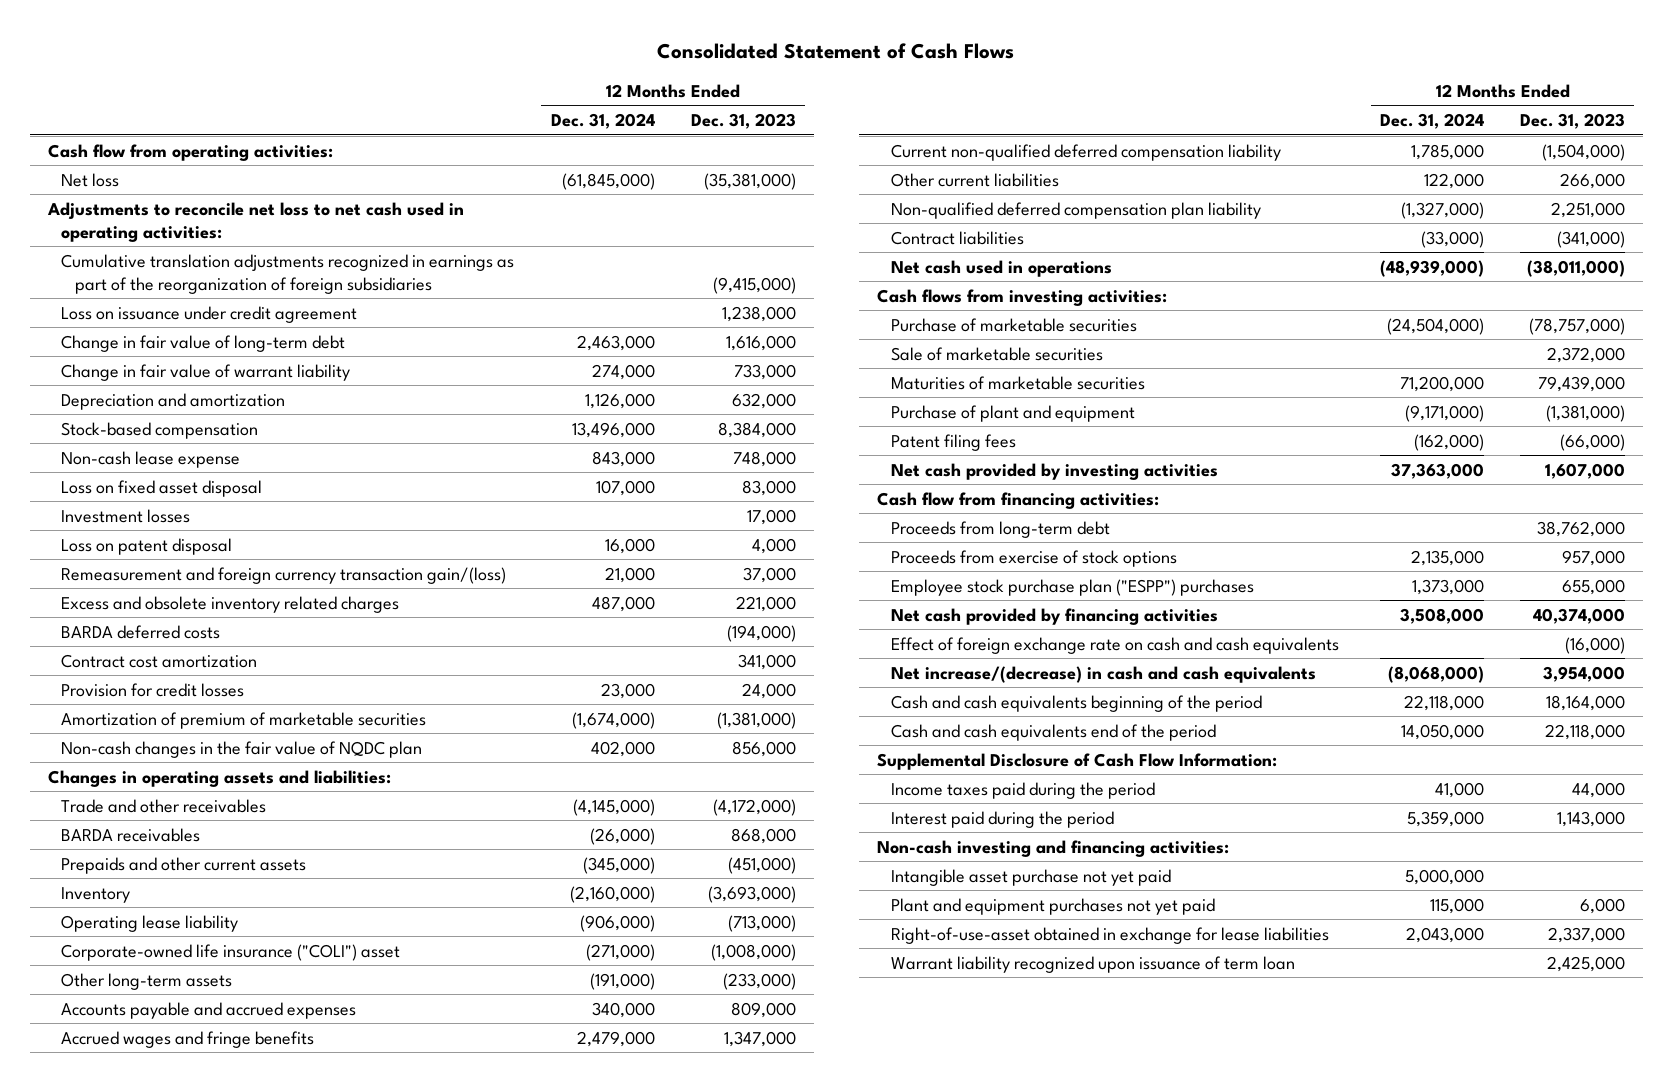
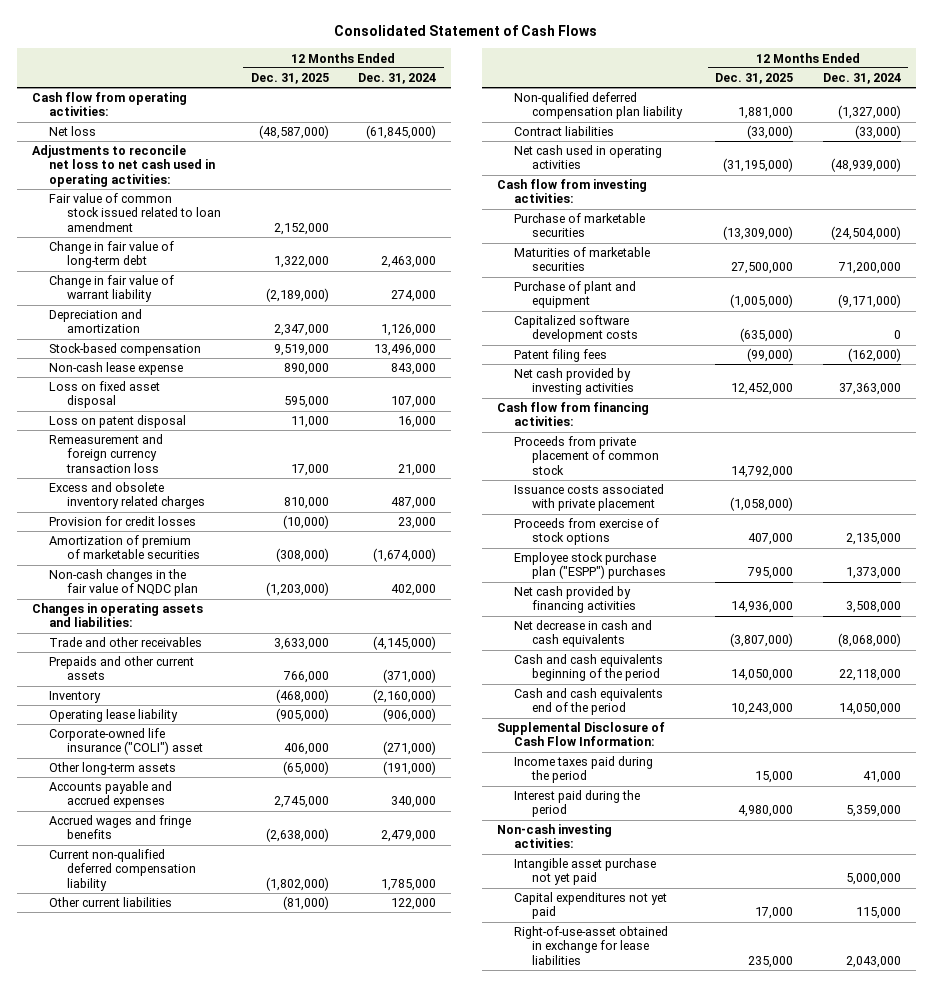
[690,113,796,130] Dec. 31, 2023 -> none
none -> [250,73,329,85] Dec. 31, 2025
[61,253,515,294] Cumulative translation adjustments recognized in earnings as part of the reorganization of foreign subsidiaries -> none
[61,305,358,323] Loss on issuance under credit agreement -> none
none -> [49,193,222,232] Fair value of common stock issued related to loan amendment
[61,508,191,523] Investment losses -> none
[61,566,507,584] Remeasurement and foreign currency transaction gain/(loss) -> [49,434,164,473] Remeasurement and foreign currency transaction loss
[61,624,221,639] BARDA deferred costs -> none
[61,653,258,668] Contract cost amortization -> none
[61,827,201,842] BARDA receivables -> none
[582,856,655,874] (345,000) -> [383,669,437,684] (371,000)
[890,259,1112,277] Net cash used in operations -> [514,145,663,170] Net cash used in operating activities
[877,288,1168,306] Cash flows from investing activities: -> [496,179,647,204] Cash flow from investing activities:
[890,346,1103,361] Sale of marketable securities -> none
none -> [514,315,638,343] Capitalized software development costs
[890,520,1110,538] Proceeds from long-term debt -> none
none -> [514,436,659,475] Proceeds from private placement of common stock
none -> [514,484,665,512] Issuance costs associated with private placement
[890,636,1339,654] Effect of foreign exchange rate on cash and cash equivalents -> none
[890,665,1316,683] Net increase/(decrease) in cash and cash equivalents -> [514,620,653,648] Net decrease in cash and cash equivalents
[877,839,1230,857] Non-cash investing and financing activities: -> [496,824,612,849] Non-cash investing activities:
[890,897,1215,915] Plant and equipment purchases not yet paid -> [514,892,668,920] Capital expenditures not yet paid
[890,955,1295,973] Warrant liability recognized upon issuance of term loan -> none

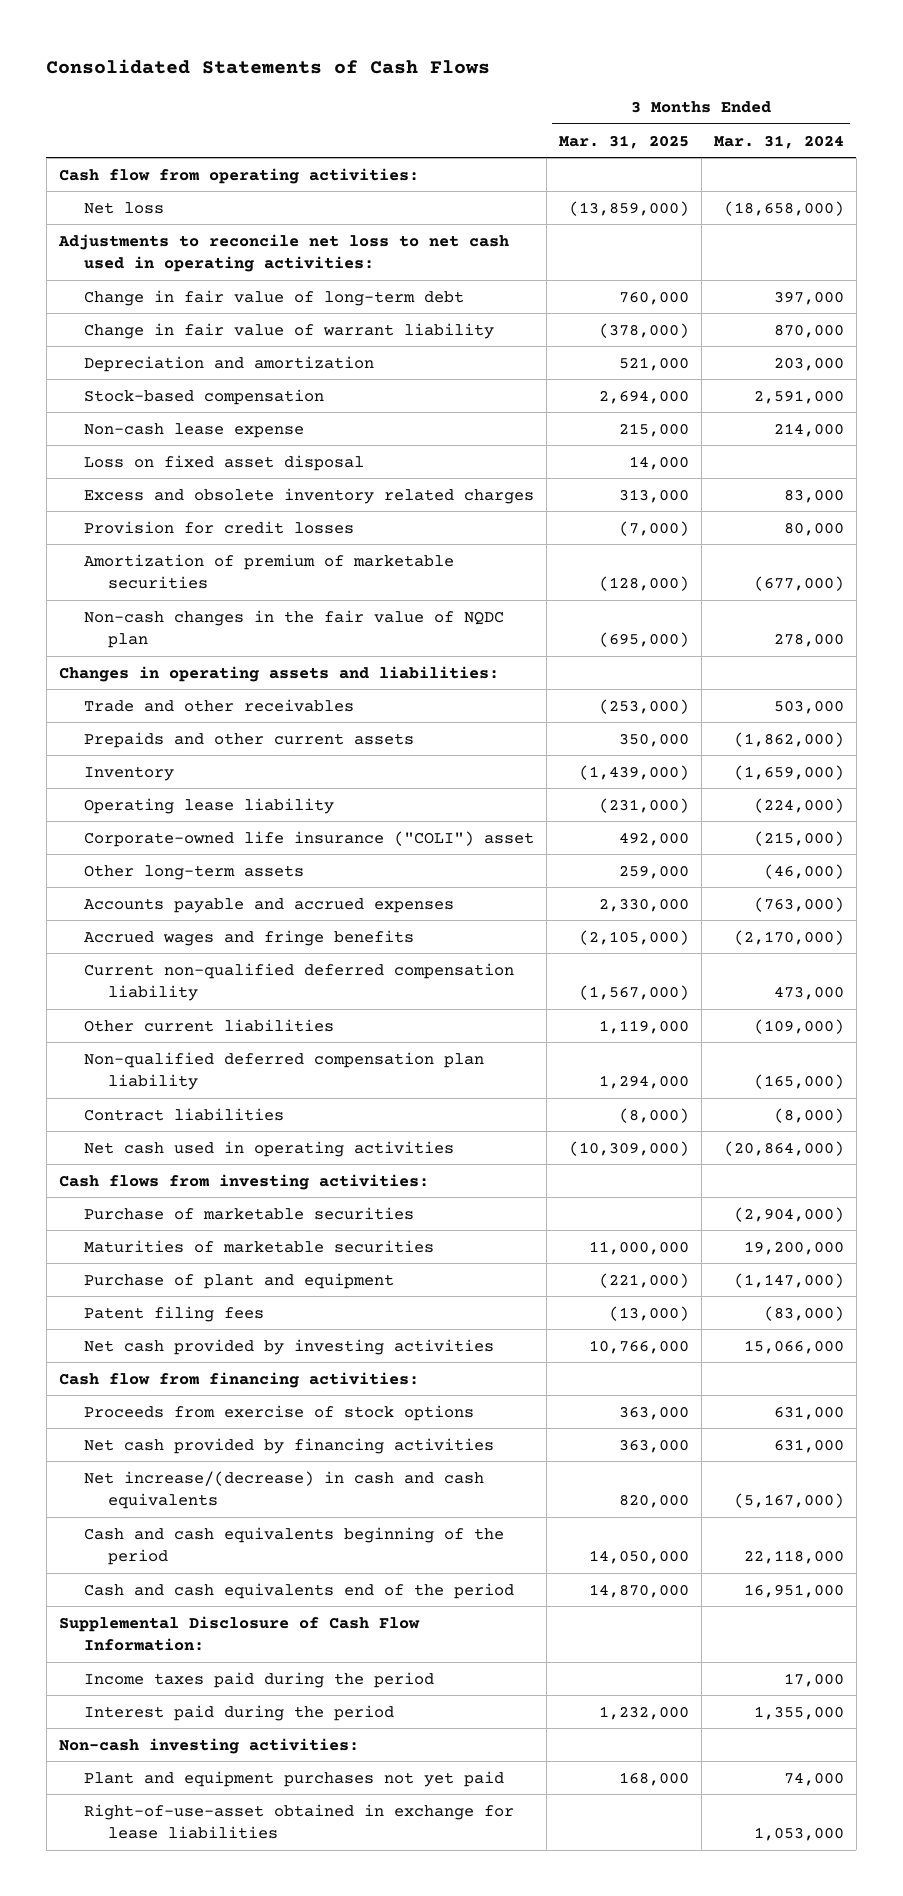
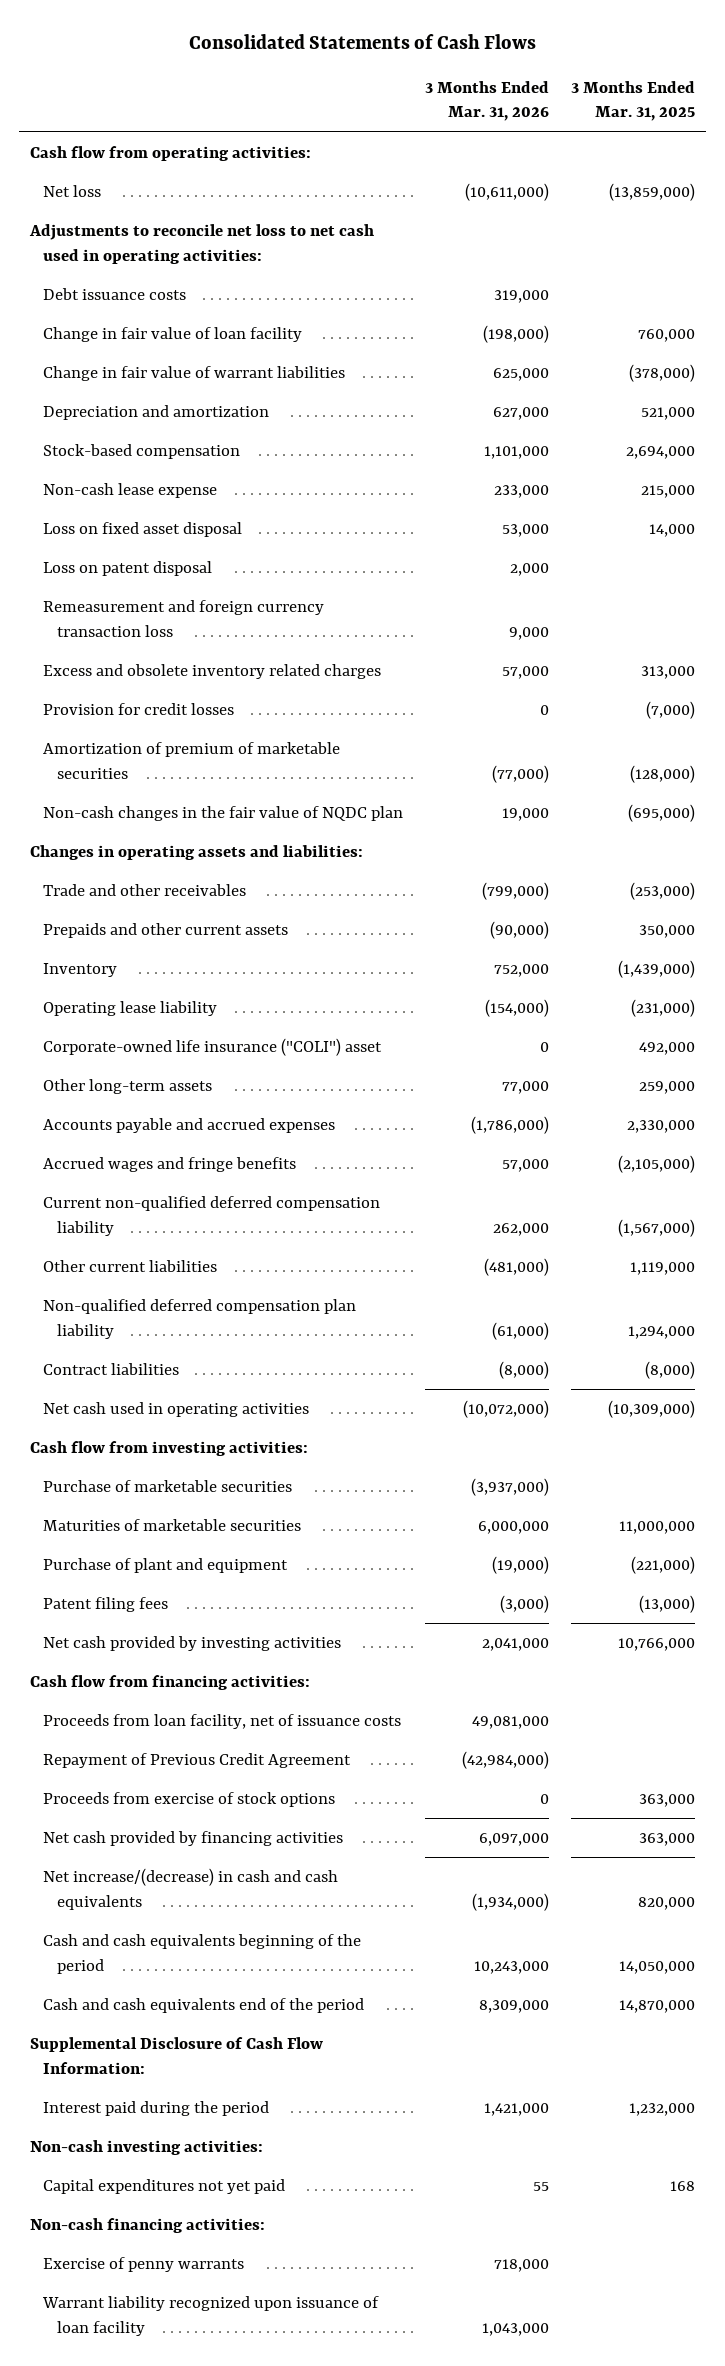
[713,134,844,149] Mar. 31, 2024 -> none
none -> [425,80,550,122] 3 Months Ended Mar. 31, 2026
none -> [43,288,187,301] Debt issuance costs
[83,289,464,306] Change in fair value of long-term debt -> [43,327,303,343] Change in fair value of loan facility
[83,322,494,339] Change in fair value of warrant liability -> [43,366,346,382] Change in fair value of warrant liabilities
none -> [43,561,213,577] Loss on patent disposal
none -> [43,600,325,637] Remeasurement and foreign currency transaction loss
[59,1173,430,1190] Cash flows from investing activities: -> [29,1441,308,1457] Cash flow from investing activities:
none -> [43,1714,402,1730] Proceeds from loan facility, net of issuance costs
none -> [43,1753,352,1769] Repayment of Previous Credit Agreement
[83,1671,434,1688] Income taxes paid during the period -> none
[83,1803,514,1839] Right-of-use-asset obtained in exchange for lease liabilities -> none
[83,1770,504,1787] Plant and equipment purchases not yet paid -> [43,2179,286,2195] Capital expenditures not yet paid
[618,1771,689,1786] 168,000 -> [670,2181,696,2192] 168
none -> [29,2218,265,2234] Non-cash financing activities:
none -> [43,2257,245,2273] Exercise of penny warrants
none -> [42,2296,380,2336] Warrant liability recognized upon issuance of loan facility

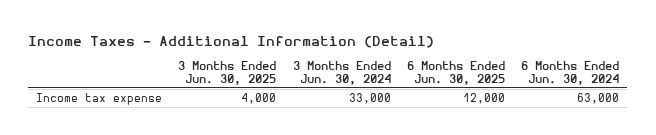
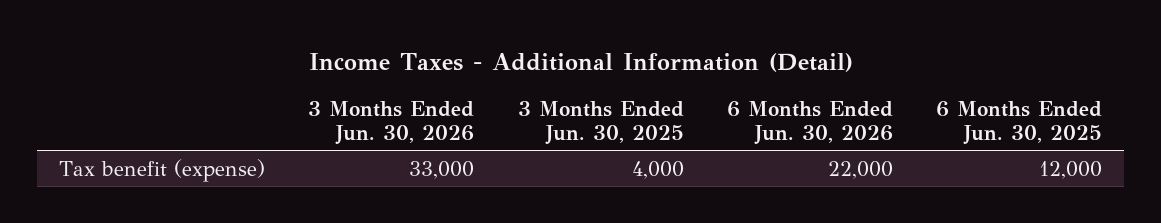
[292,60,391,86] 3 Months Ended Jun. 30, 2024 -> none
[521,60,620,86] 6 Months Ended Jun. 30, 2024 -> none
none -> [308,100,475,146] 3 Months Ended Jun. 30, 2026
none -> [726,100,893,146] 6 Months Ended Jun. 30, 2026
[36,93,163,106] Income tax expense -> [58,158,265,182] Tax benefit (expense)

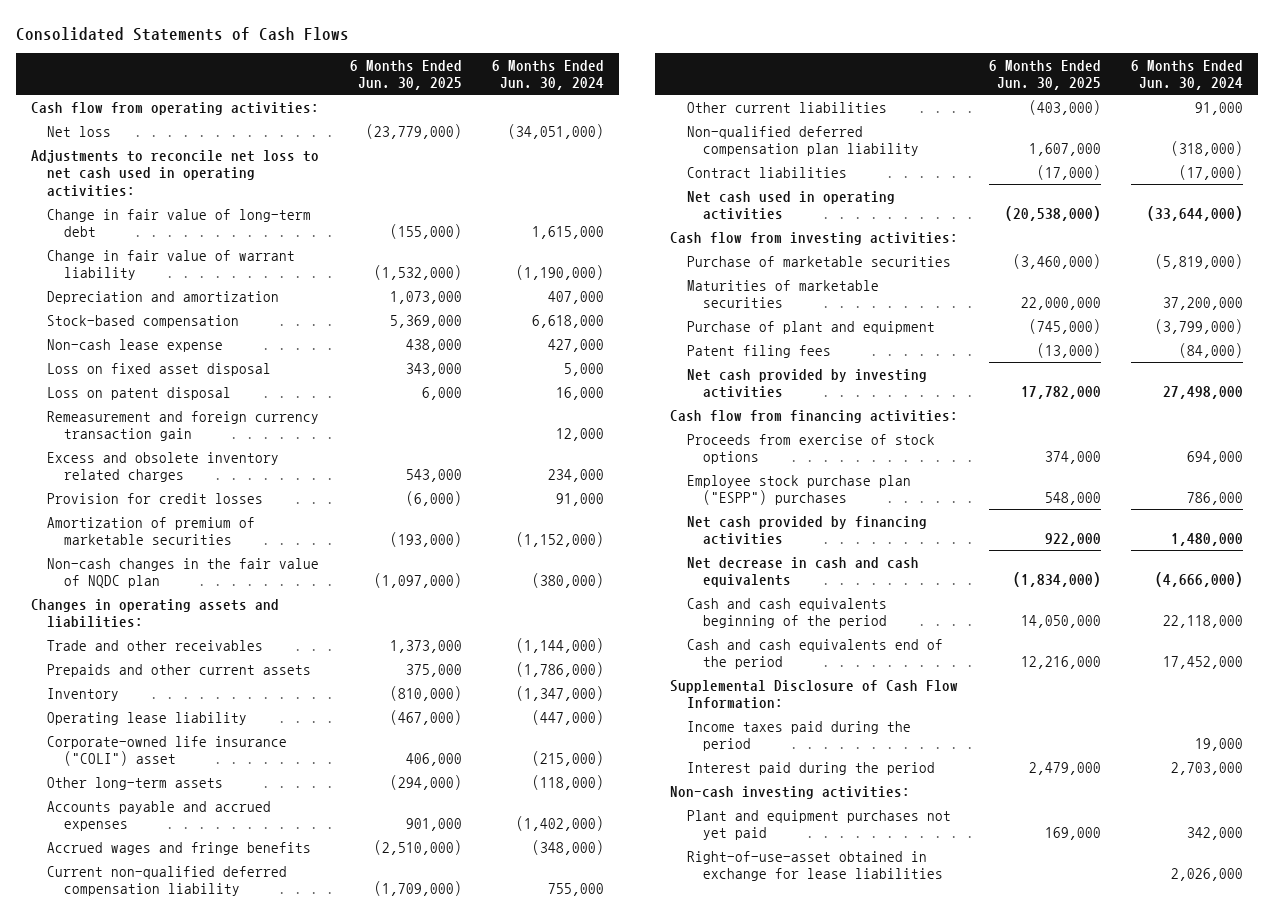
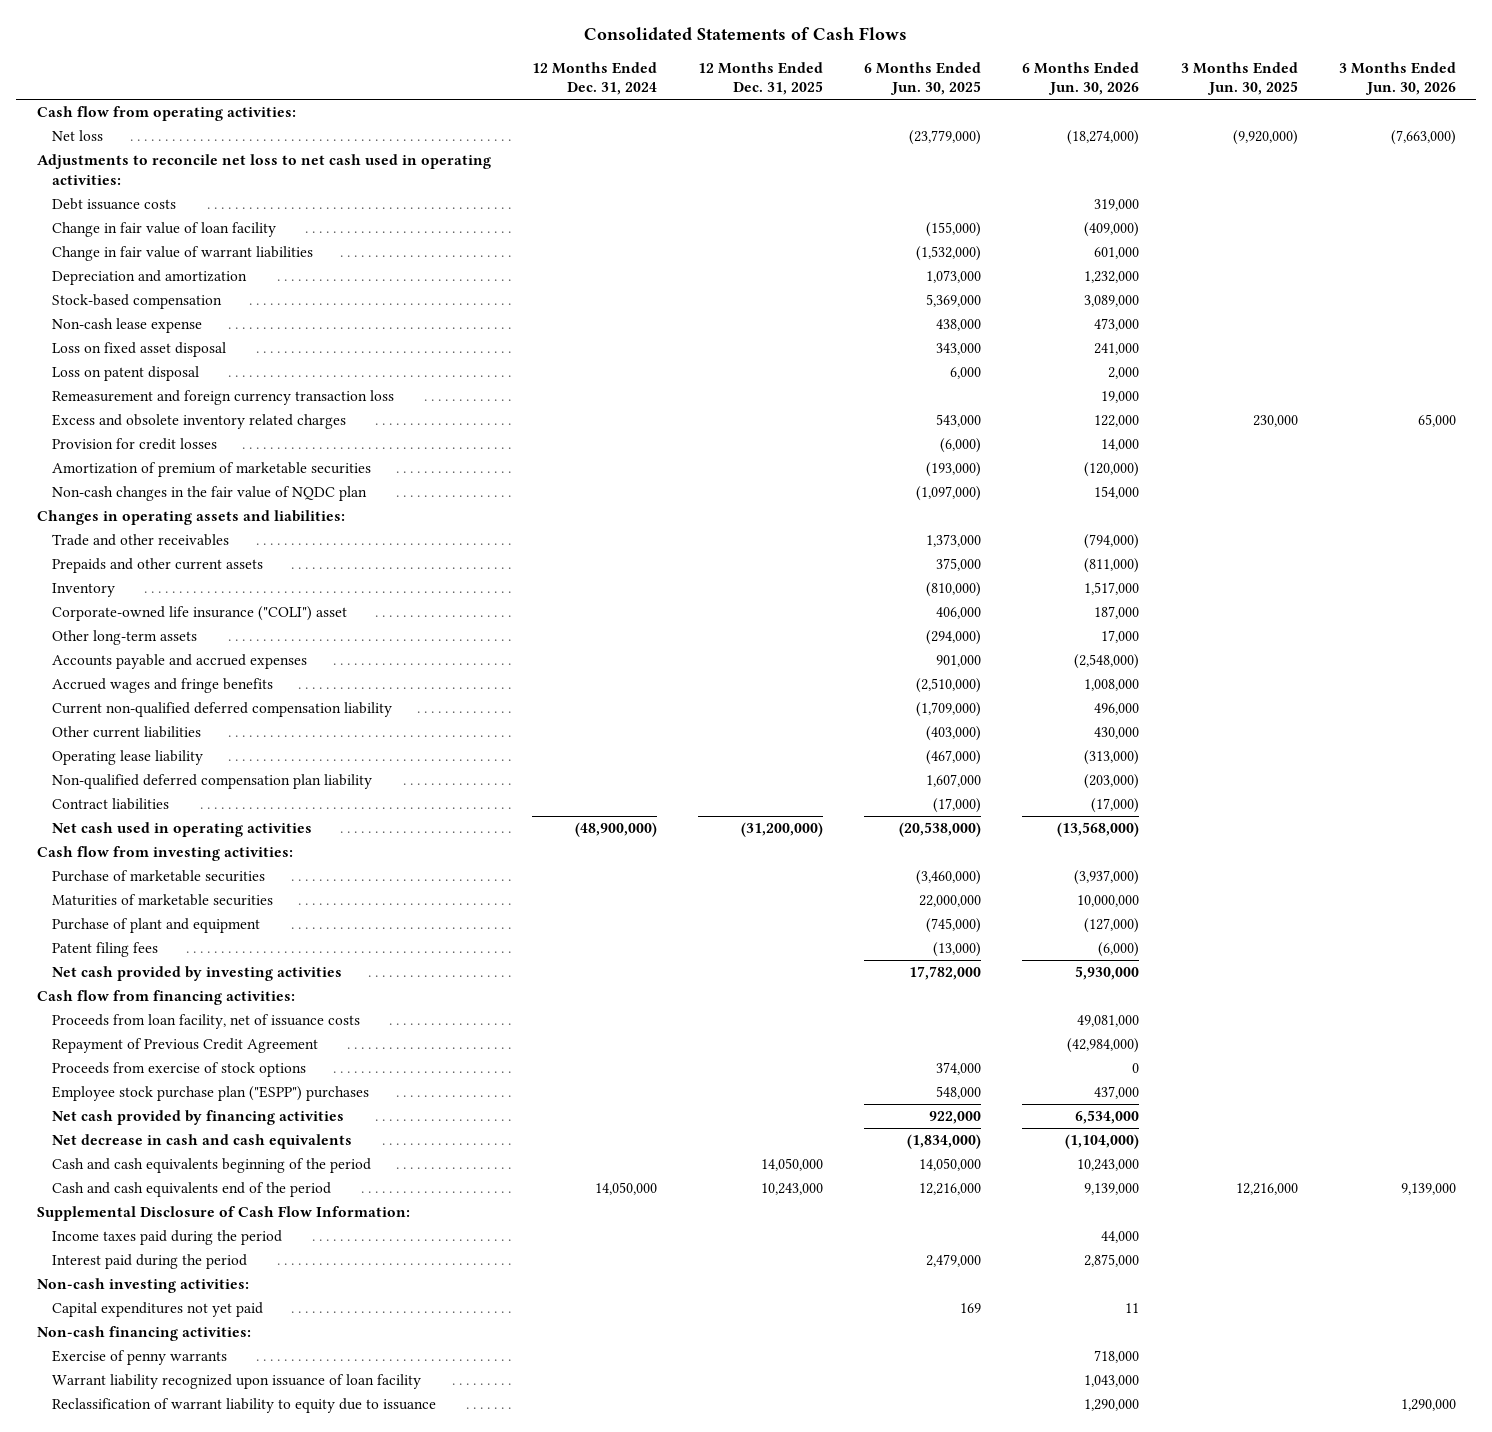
[491,59,604,91] 6 Months Ended Jun. 30, 2024 -> none
none -> [531,61,657,96] 12 Months Ended Dec. 31, 2024
none -> [697,61,823,96] 12 Months Ended Dec. 31, 2025
none -> [1022,61,1140,96] 6 Months Ended Jun. 30, 2026
none -> [1180,61,1298,96] 3 Months Ended Jun. 30, 2025
none -> [1338,61,1456,96] 3 Months Ended Jun. 30, 2026
none -> [51,198,176,211] Debt issuance costs
[47,208,312,238] Change in fair value of long-term debt -> [51,222,276,238] Change in fair value of loan facility
[47,249,296,281] Change in fair value of warrant liability -> [51,246,313,262] Change in fair value of warrant liabilities
[47,410,320,442] Remeasurement and foreign currency transaction gain -> [51,390,394,406] Remeasurement and foreign currency transaction loss
[47,711,248,725] Operating lease liability -> [51,750,203,766] Operating lease liability
none -> [51,1014,360,1030] Proceeds from loan facility, net of issuance costs
none -> [51,1038,318,1054] Repayment of Previous Credit Agreement
[686,850,943,882] Right-of-use-asset obtained in exchange for lease liabilities -> none
[686,809,951,841] Plant and equipment purchases not yet paid -> [51,1302,263,1318] Capital expenditures not yet paid
[1044,827,1101,841] 169,000 -> [960,1303,982,1314] 169
none -> [36,1326,251,1342] Non-cash financing activities:
none -> [51,1350,227,1366] Exercise of penny warrants
none -> [51,1374,421,1390] Warrant liability recognized upon issuance of loan facility
none -> [51,1398,436,1414] Reclassification of warrant liability to equity due to issuance

